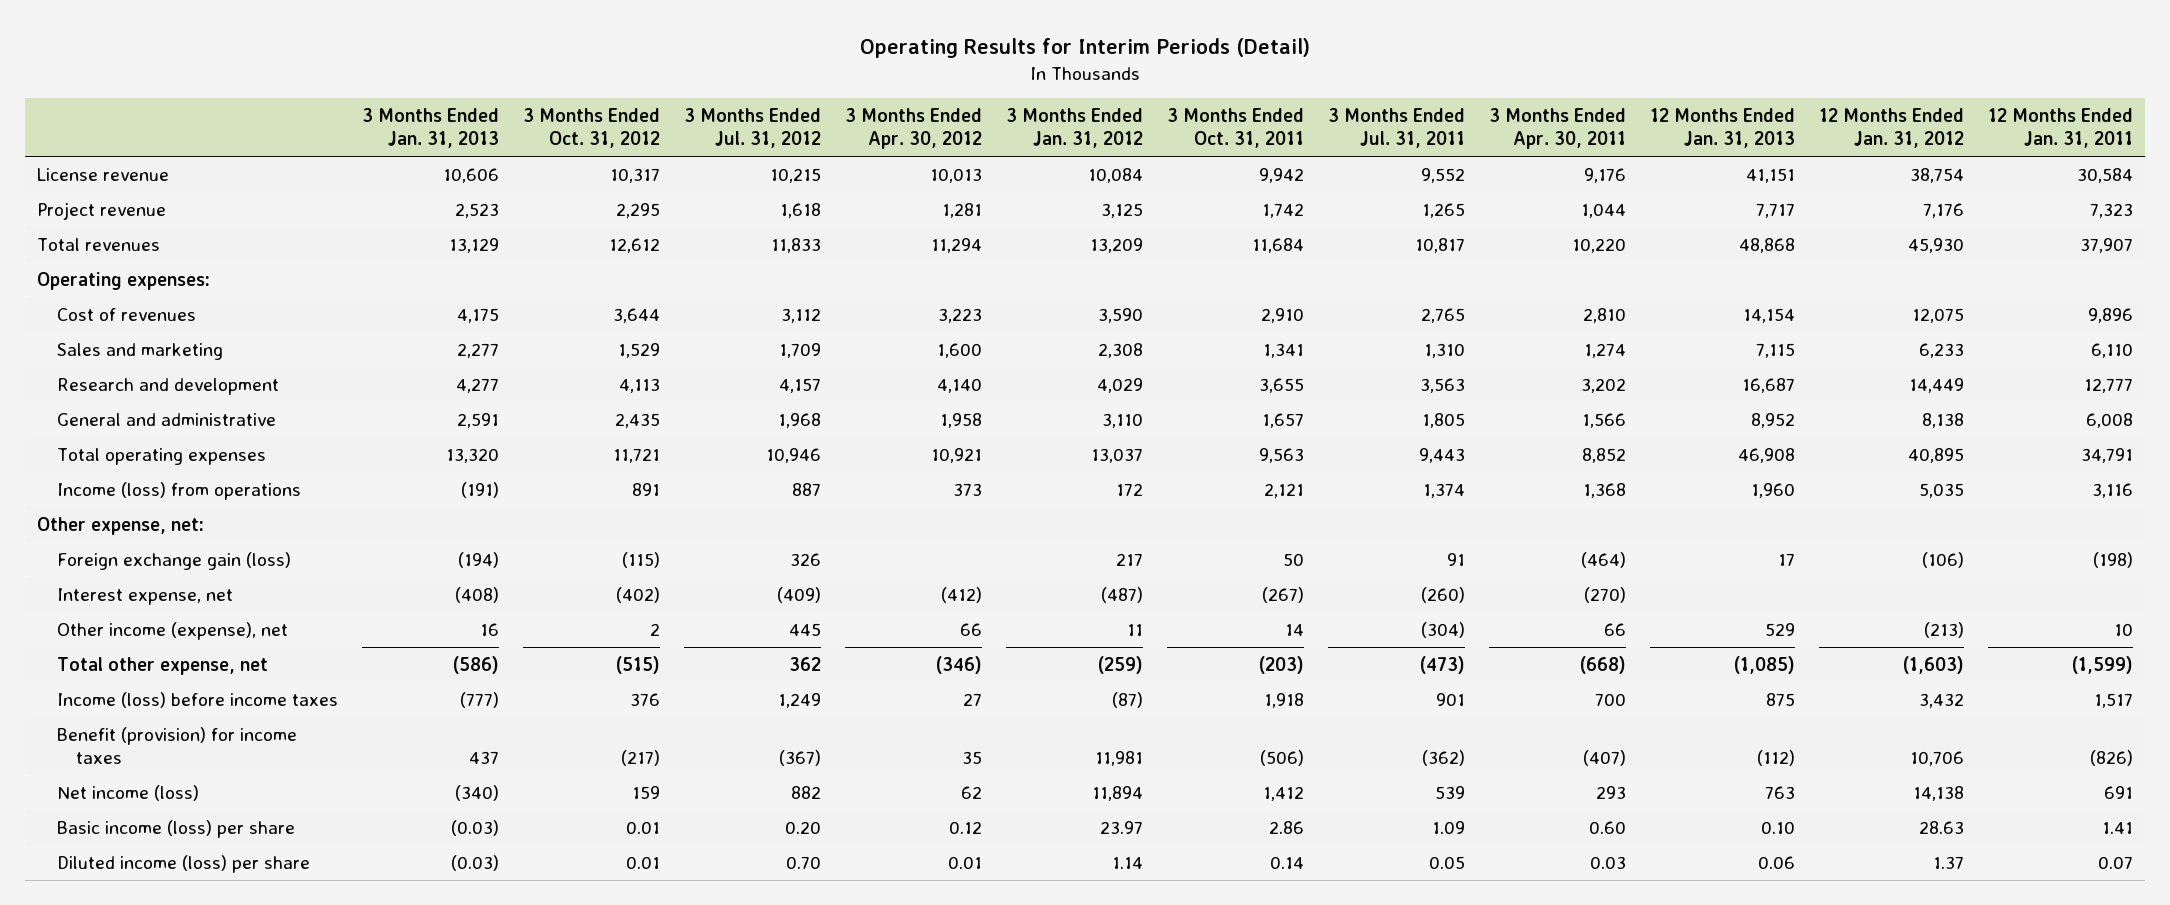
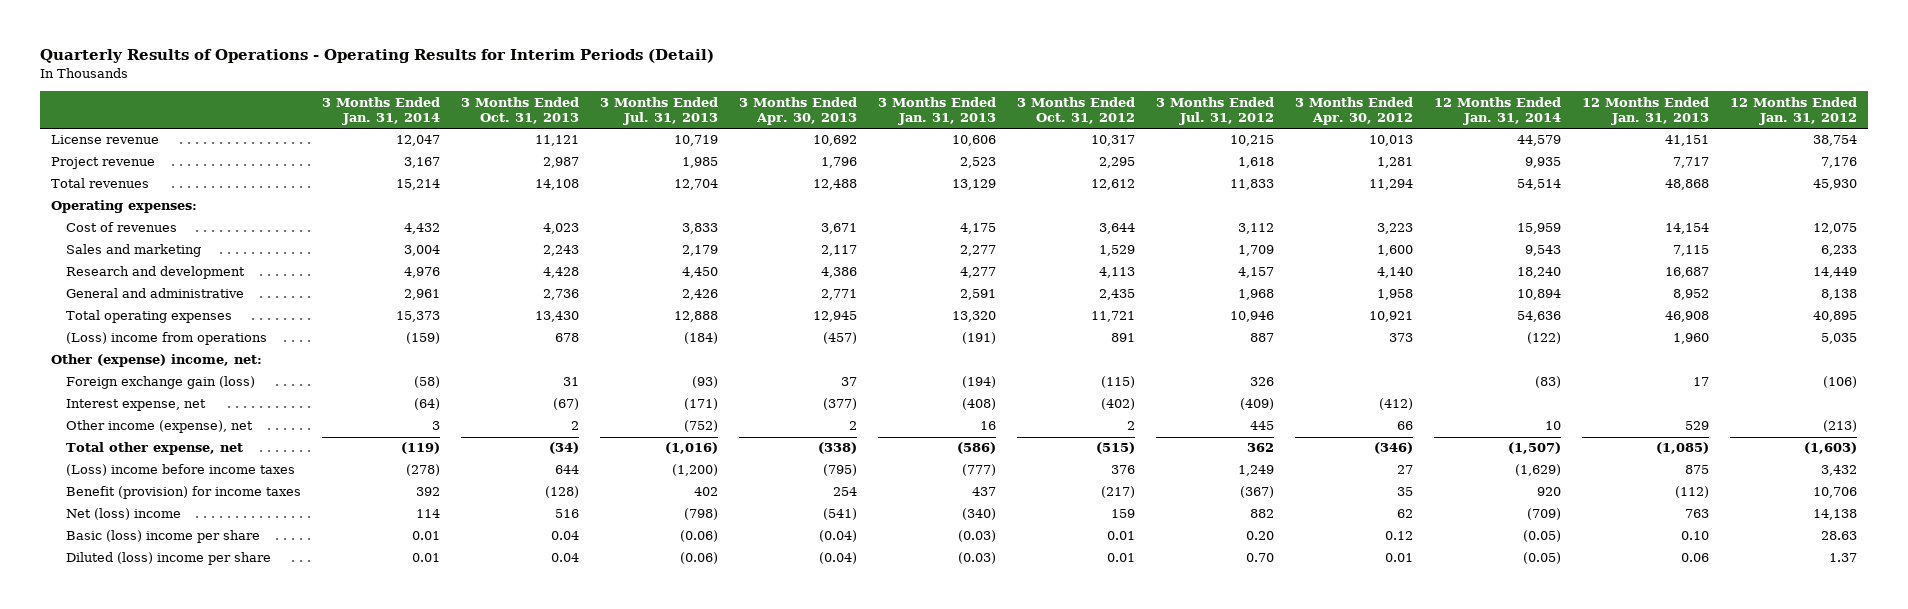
[859,38,1310,59] Operating Results for Interim Periods (Detail) -> [40,49,715,64] Quarterly Results of Operations - Operating Results for Interim Periods (Detail)
[1005,108,1143,149] 3 Months Ended Jan. 31, 2012 -> none
[1166,108,1304,149] 3 Months Ended Oct. 31, 2011 -> none
[1327,108,1465,149] 3 Months Ended Jul. 31, 2011 -> none
[1488,108,1626,150] 3 Months Ended Apr. 30, 2011 -> none
[1988,108,2134,149] 12 Months Ended Jan. 31, 2011 -> none
none -> [321,96,440,126] 3 Months Ended Jan. 31, 2014
none -> [460,96,579,125] 3 Months Ended Oct. 31, 2013
none -> [599,96,718,126] 3 Months Ended Jul. 31, 2013
none -> [738,96,857,126] 3 Months Ended Apr. 30, 2013
none -> [1434,96,1562,126] 12 Months Ended Jan. 31, 2014
[56,481,301,500] Income (loss) from operations -> [65,332,267,346] (Loss) income from operations
[36,516,204,535] Other expense, net: -> [50,354,262,368] Other (expense) income, net:
[56,691,338,708] Income (loss) before income taxes -> [65,464,295,477] (Loss) income before income taxes
[56,784,199,801] Net income (loss) -> [65,508,181,521] Net (loss) income
[56,819,295,838] Basic income (loss) per share -> [65,530,260,544] Basic (loss) income per share
[56,854,310,873] Diluted income (loss) per share -> [65,552,271,566] Diluted (loss) income per share

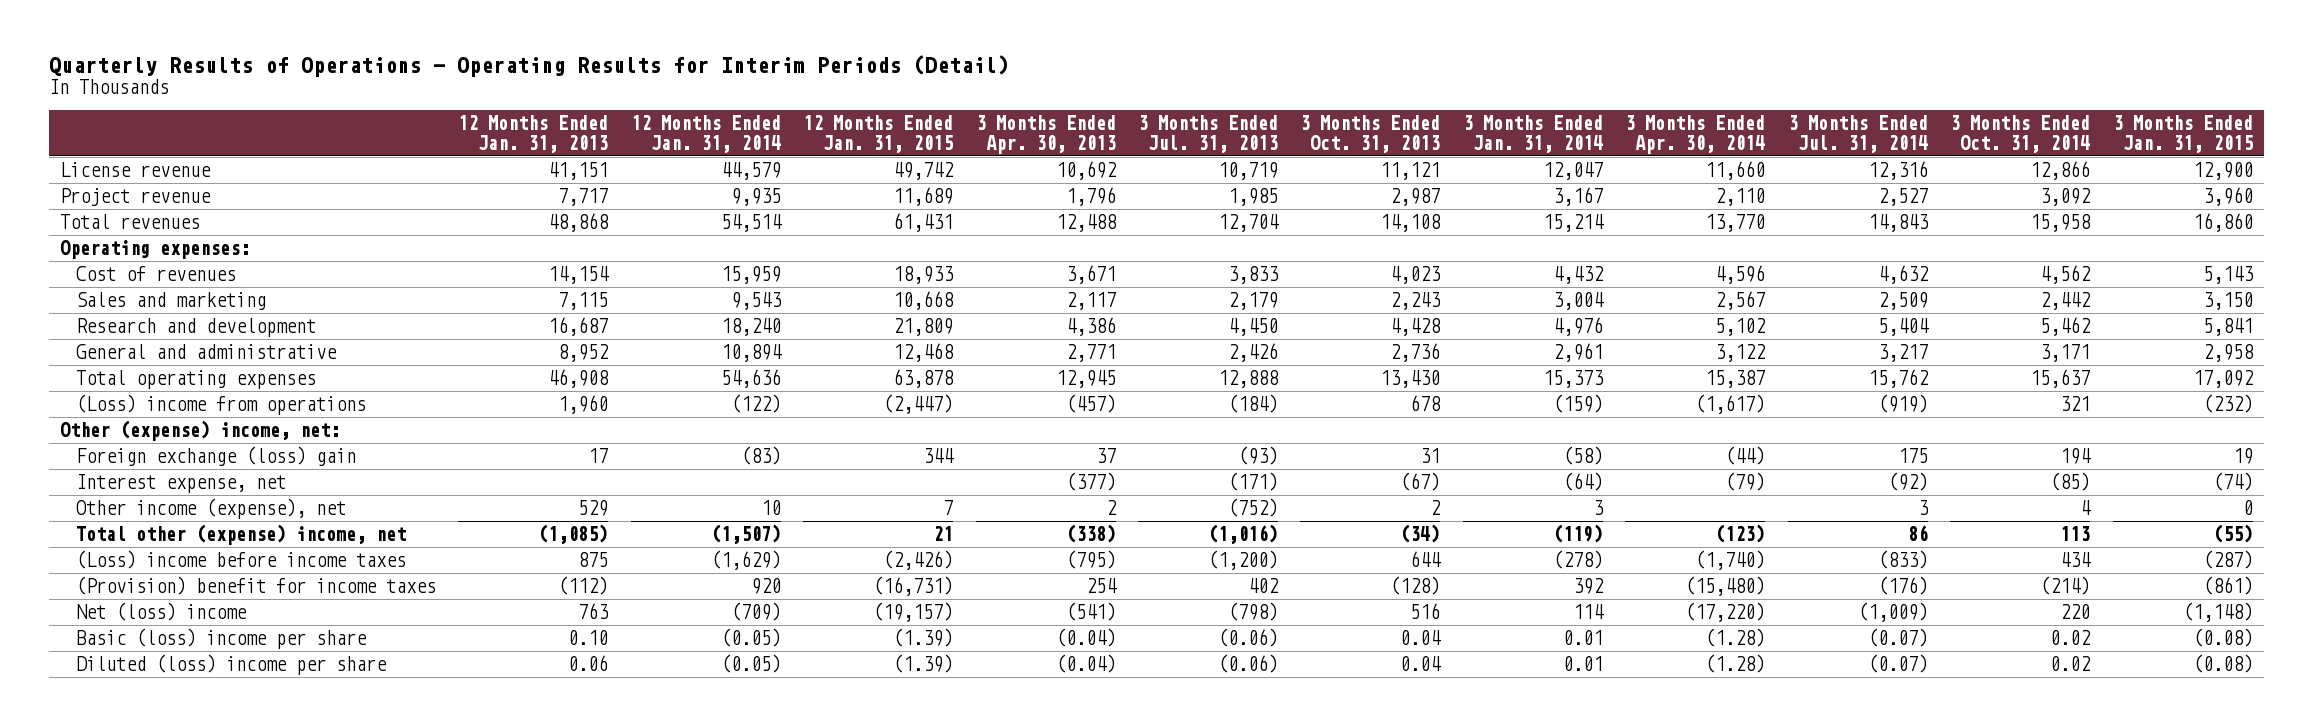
[877,96,996,126] 3 Months Ended Jan. 31, 2013 -> none
[1016,96,1135,125] 3 Months Ended Oct. 31, 2012 -> none
[1155,96,1274,126] 3 Months Ended Jul. 31, 2012 -> none
[1294,96,1413,126] 3 Months Ended Apr. 30, 2012 -> none
[1730,96,1858,126] 12 Months Ended Jan. 31, 2012 -> none
none -> [803,115,954,153] 12 Months Ended Jan. 31, 2015
none -> [1625,115,1766,154] 3 Months Ended Apr. 30, 2014
none -> [1787,115,1928,153] 3 Months Ended Jul. 31, 2014
none -> [1950,115,2091,153] 3 Months Ended Oct. 31, 2014
none -> [2112,115,2253,153] 3 Months Ended Jan. 31, 2015
[65,376,255,390] Foreign exchange gain (loss) -> [75,446,356,467] Foreign exchange (loss) gain
[65,442,243,456] Total other expense, net -> [75,524,406,546] Total other (expense) income, net
[65,486,301,500] Benefit (provision) for income taxes -> [75,576,436,596] (Provision) benefit for income taxes

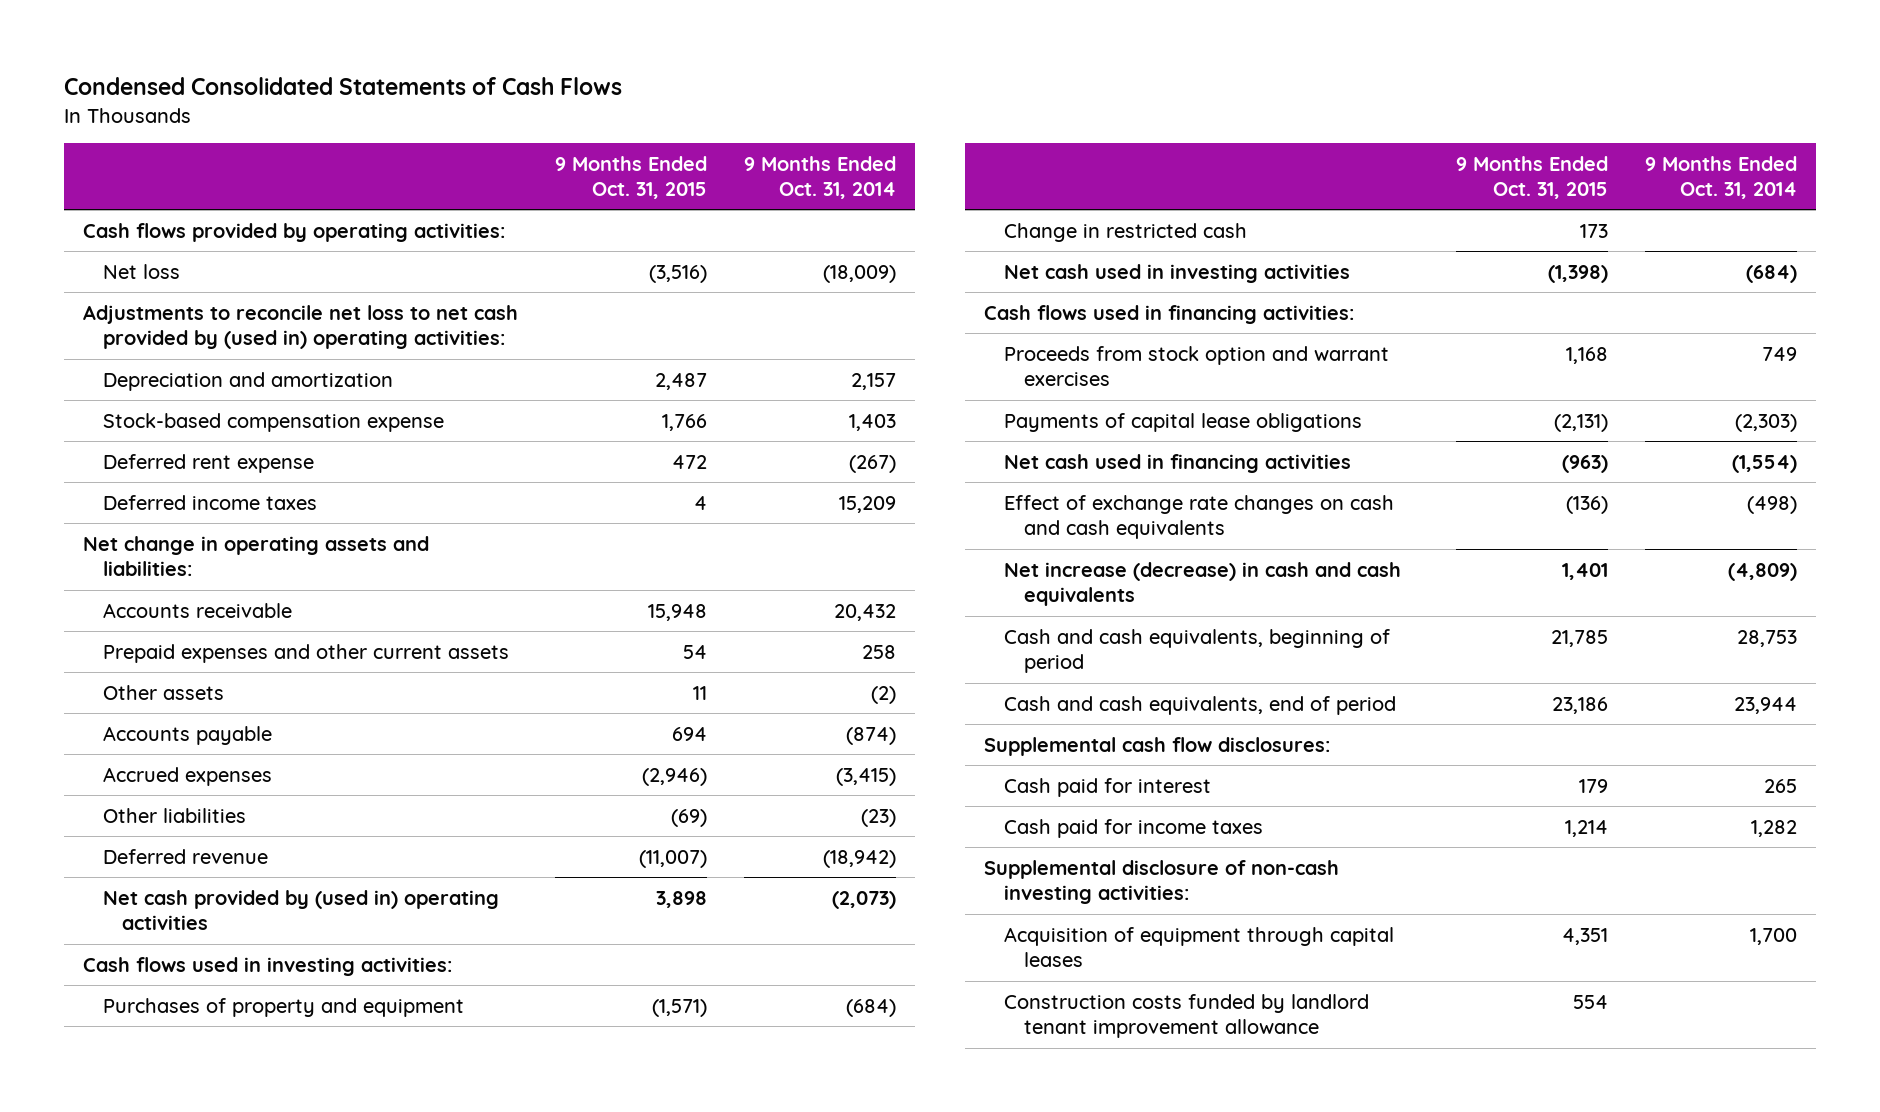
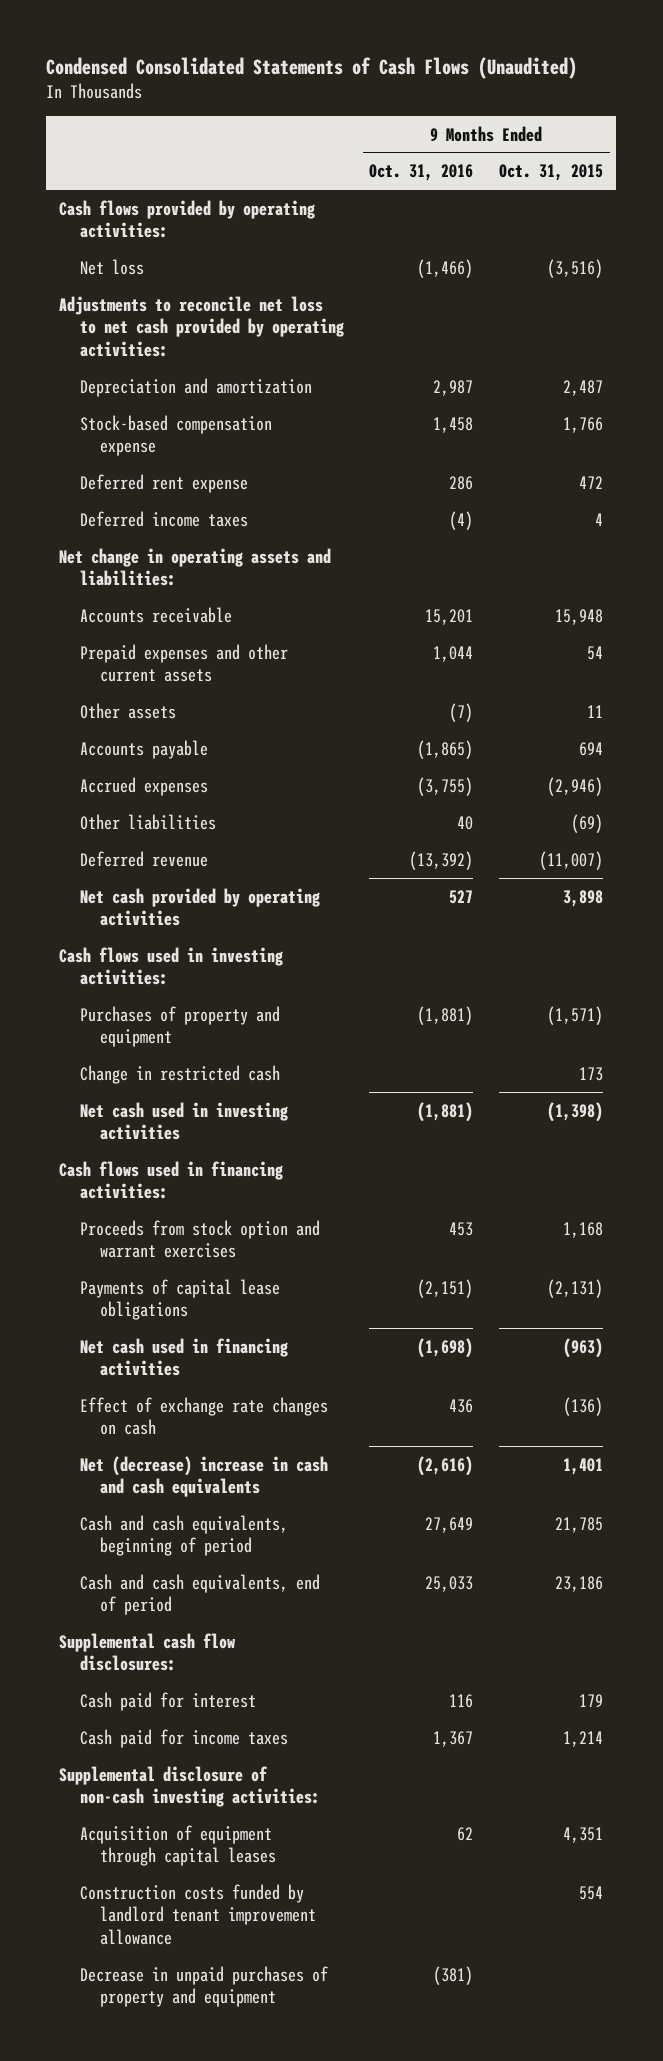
[64,77,623,96] Condensed Consolidated Statements of Cash Flows -> [46,57,578,80] Condensed Consolidated Statements of Cash Flows (Unaudited)
[744,155,897,199] 9 Months Ended Oct. 31, 2014 -> none
none -> [369,164,474,182] Oct. 31, 2016
[82,304,518,350] Adjustments to reconcile net loss to net cash provided by (used in) operating activities: -> [59,295,344,357] Adjustments to reconcile net loss to net cash provided by operating activities:
[102,889,499,931] Net cash provided by (used in) operating activities -> [79,887,320,927] Net cash provided by operating activities
[1003,494,1394,540] Effect of exchange rate changes on cash and cash equivalents -> [79,1396,328,1436] Effect of exchange rate changes on cash
[1003,561,1401,607] Net increase (decrease) in cash and cash equivalents -> [79,1455,328,1498] Net (decrease) increase in cash and cash equivalents
none -> [79,1965,328,2008] Decrease in unpaid purchases of property and equipment

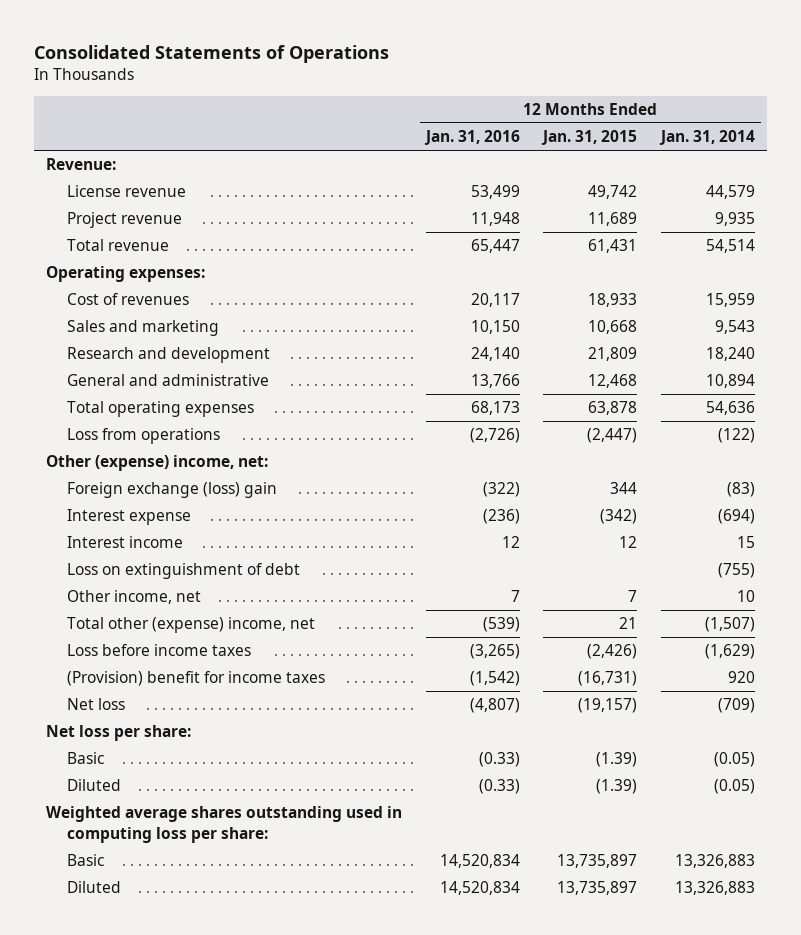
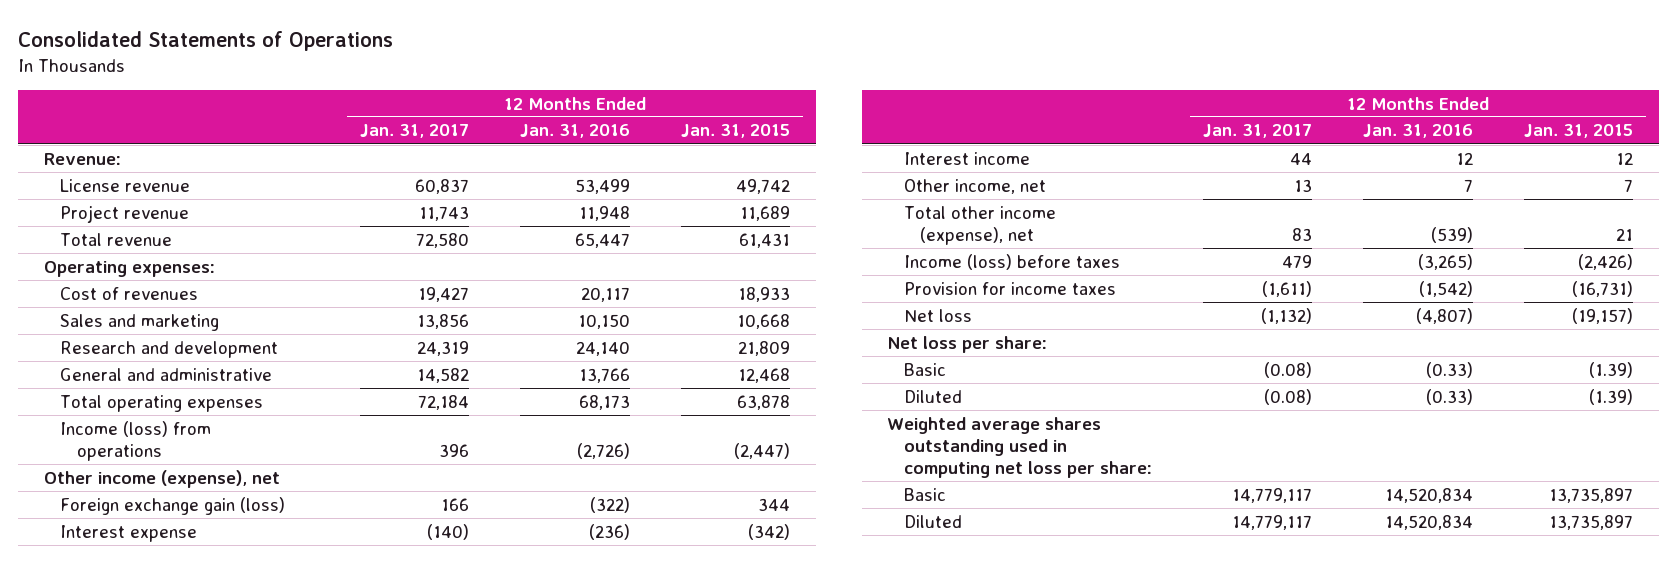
[658,130,755,146] Jan. 31, 2014 -> none
none -> [359,124,469,139] Jan. 31, 2017
[67,428,221,445] Loss from operations -> [60,420,212,461] Income (loss) from operations
[46,455,269,472] Other (expense) income, net: -> [44,469,281,488] Other income (expense), net
[67,482,278,499] Foreign exchange (loss) gain -> [60,496,286,515] Foreign exchange gain (loss)
[67,563,301,580] Loss on extinguishment of debt -> none
[67,617,316,634] Total other (expense) income, net -> [903,205,1056,245] Total other income (expense), net
[67,644,252,657] Loss before income taxes -> [903,253,1120,270] Income (loss) before taxes
[67,671,326,687] (Provision) benefit for income taxes -> [903,281,1116,295] Provision for income taxes
[46,806,403,843] Weighted average shares outstanding used in computing loss per share: -> [887,416,1152,478] Weighted average shares outstanding used in computing net loss per share:

